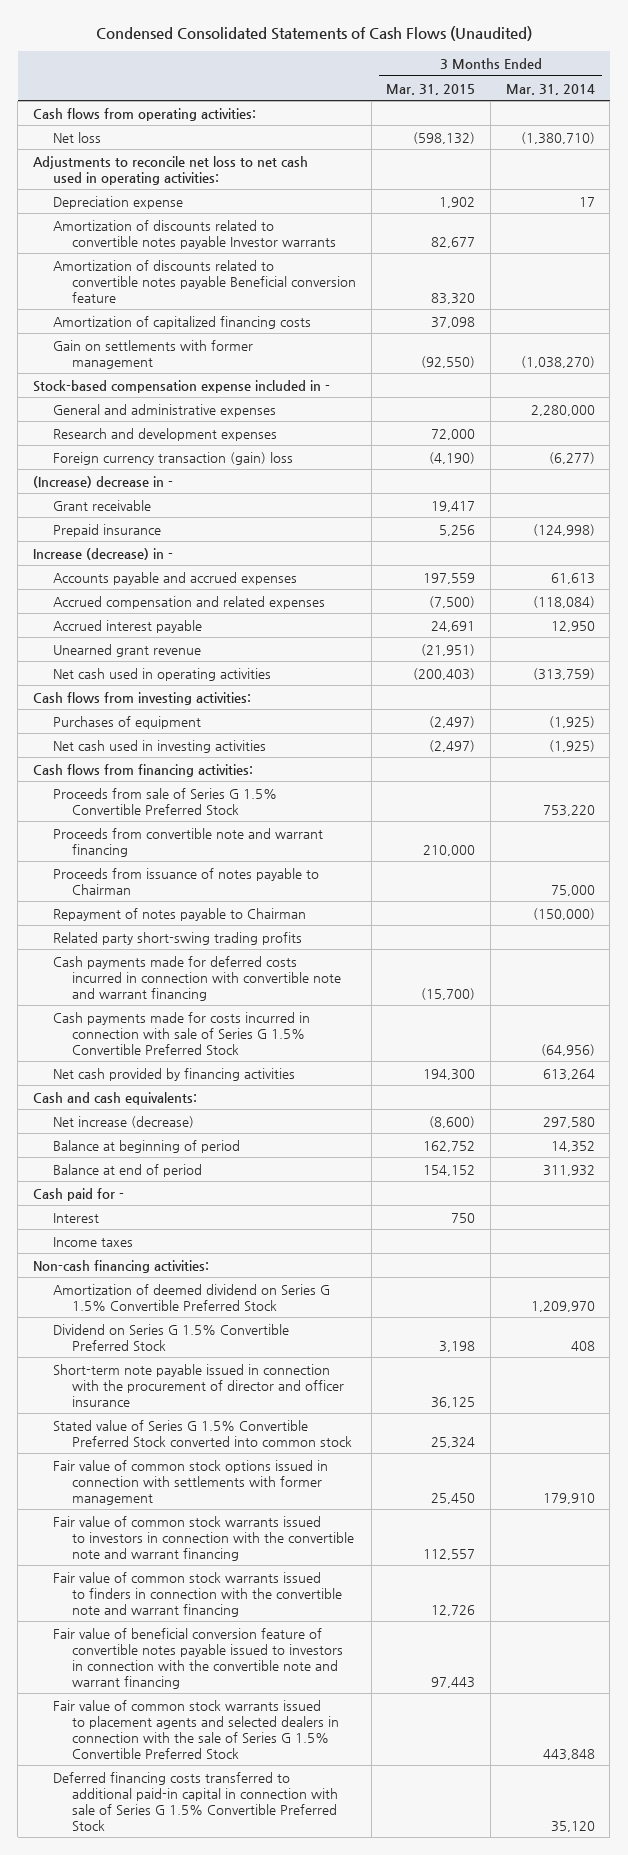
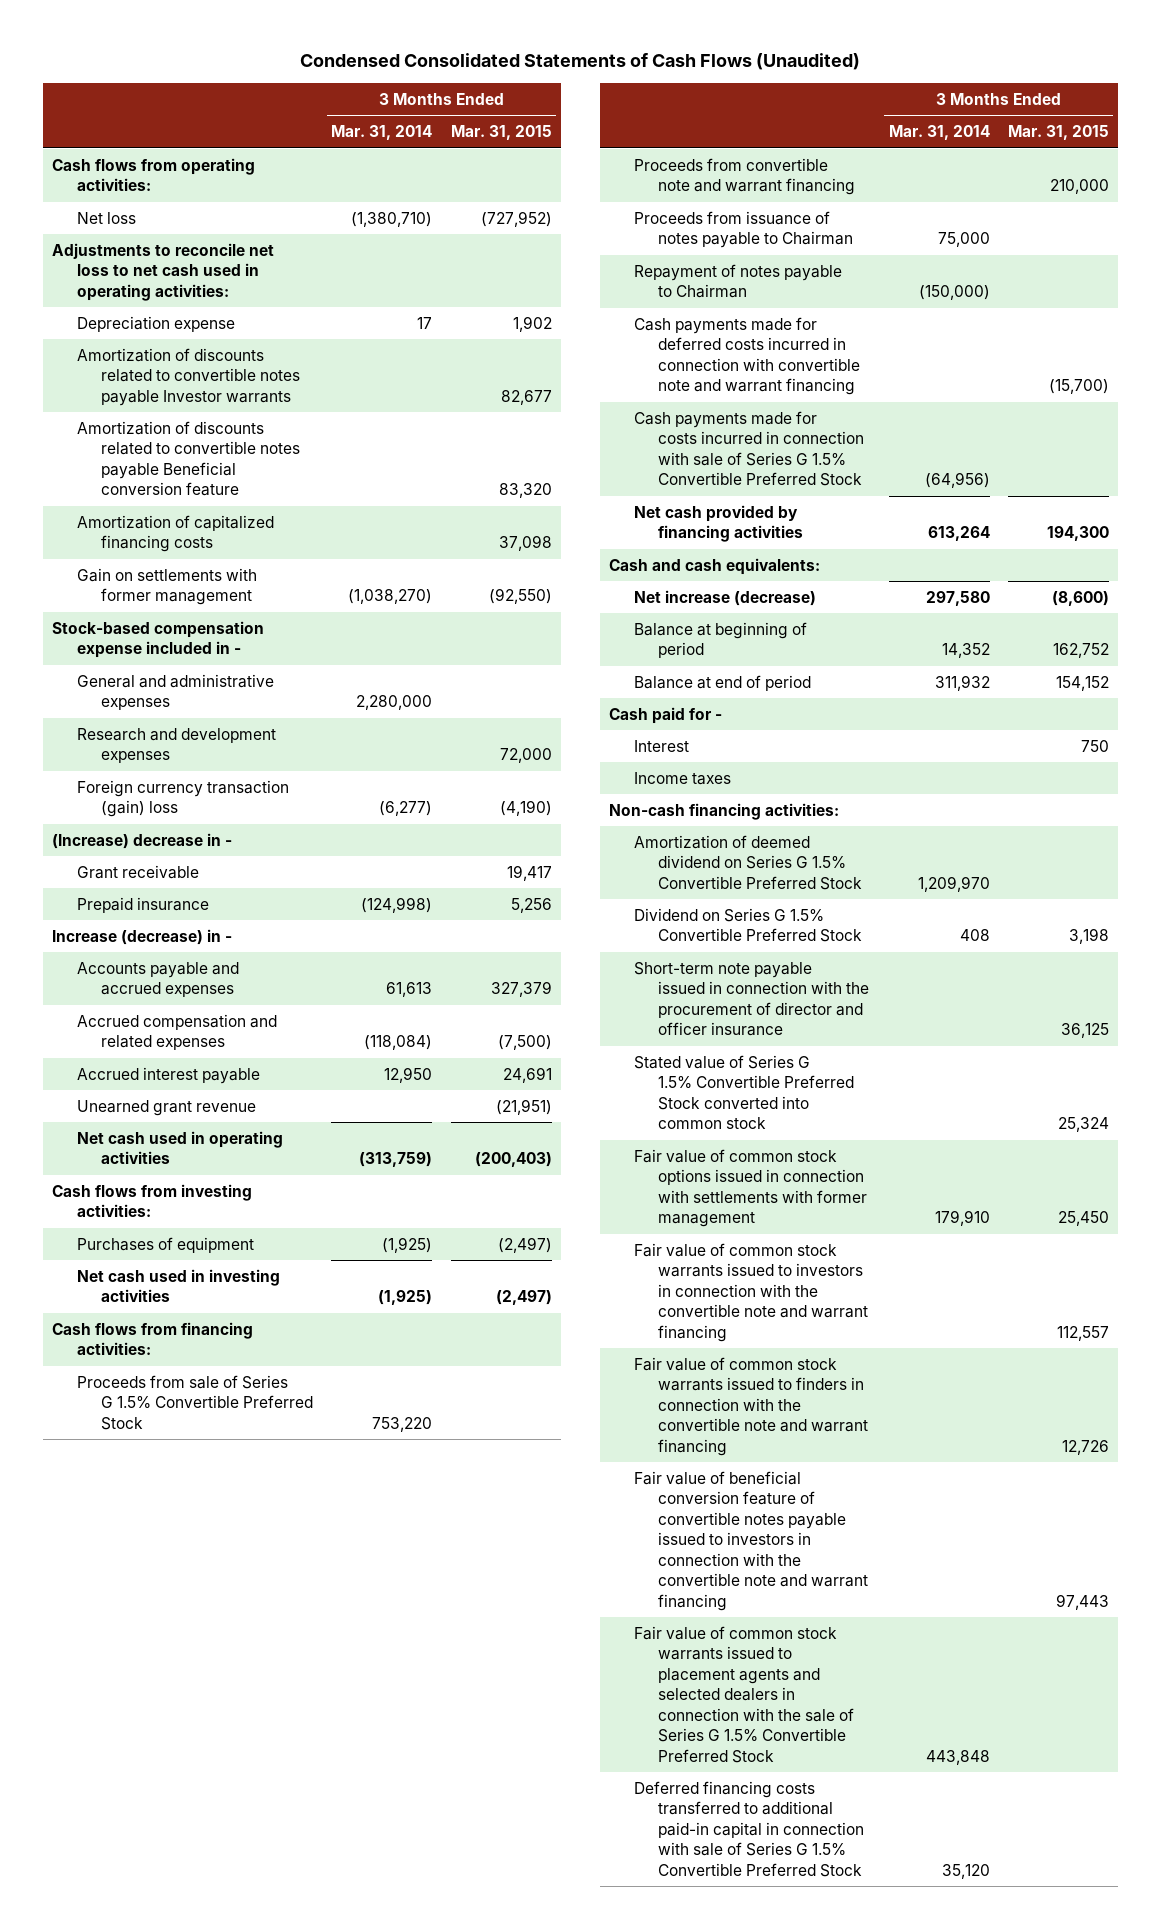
[413,131,476,144] (598,132) -> [480,210,552,227] (727,952)
[423,572,476,584] 197,559 -> [490,981,552,998] 327,379
[52,931,302,945] Related party short-swing trading profits -> none

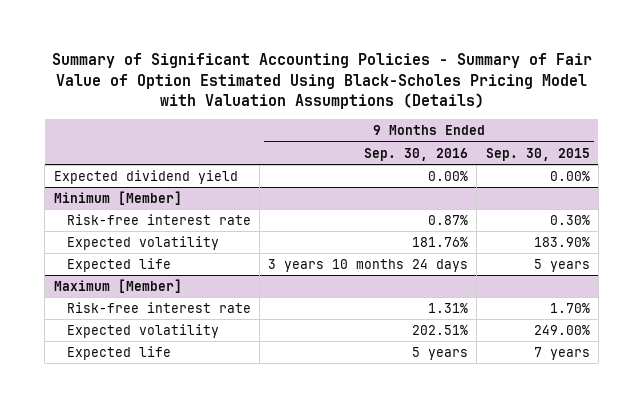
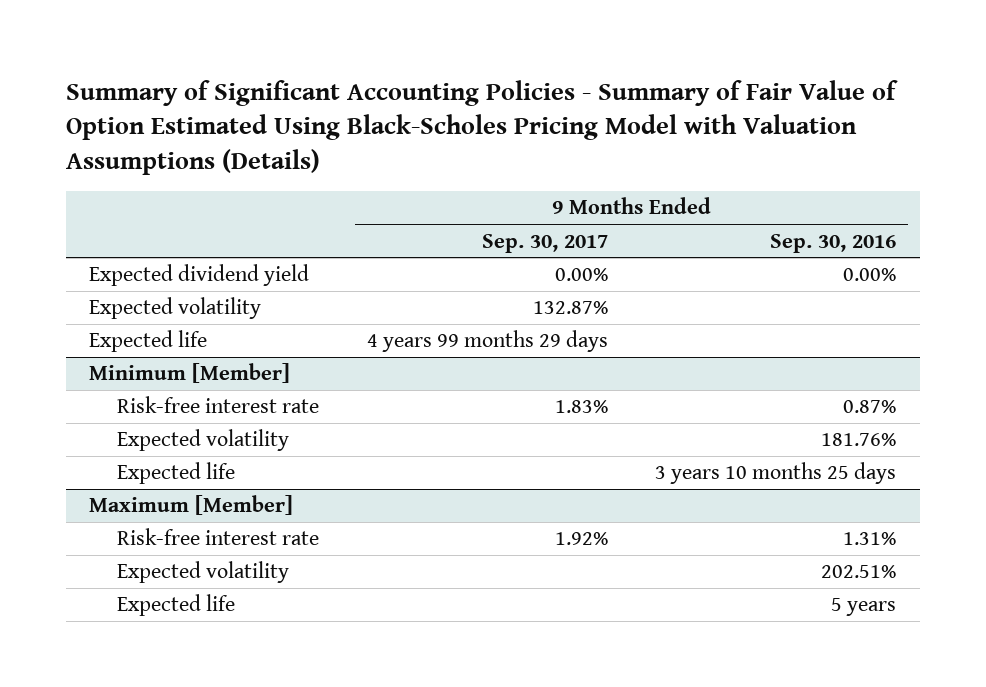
[485,147,590,161] Sep. 30, 2015 -> none
none -> [481,233,608,253] Sep. 30, 2017
none -> [89,297,262,320] Expected volatility
none -> [89,330,208,353] Expected life
[268,259,469,273] 3 years 10 months 24 days -> [655,462,897,485] 3 years 10 months 25 days

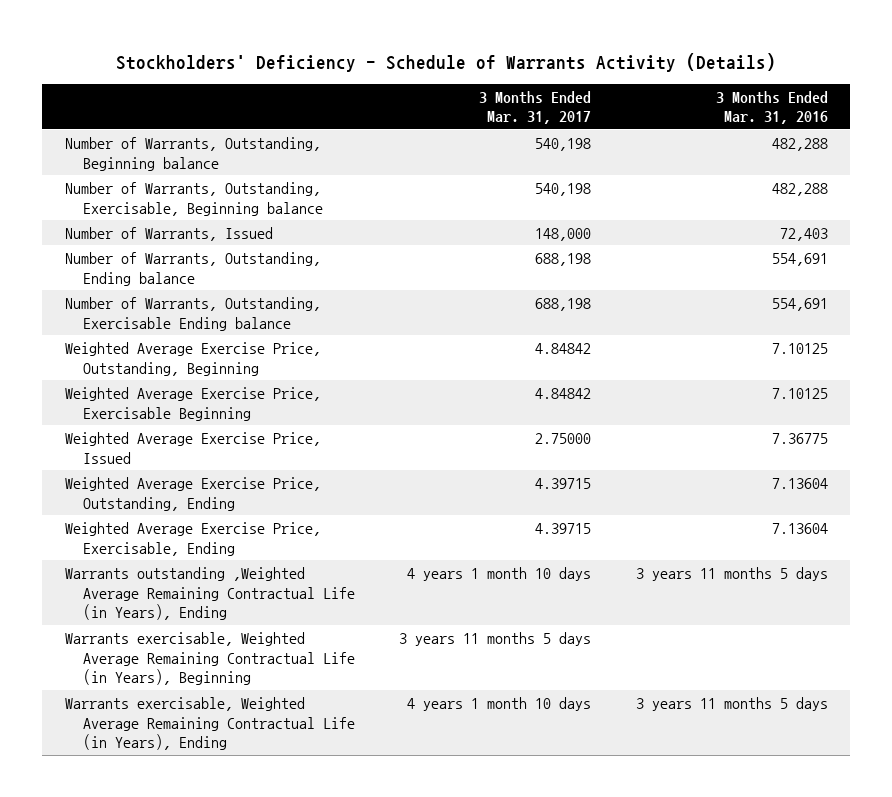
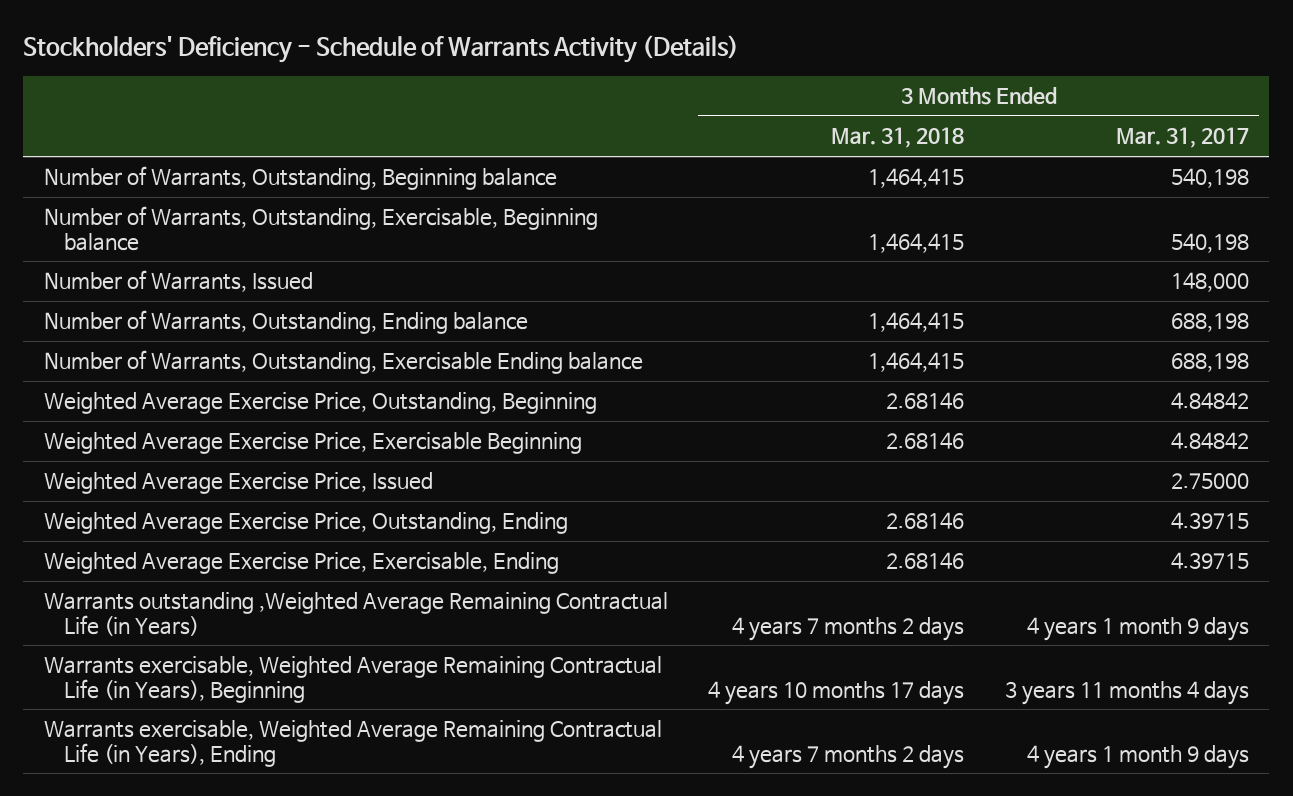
[715,90,828,125] 3 Months Ended Mar. 31, 2016 -> none
none -> [831,127,965,149] Mar. 31, 2018
[64,566,355,621] Warrants outstanding ,Weighted Average Remaining Contractual Life (in Years), Ending -> [43,592,668,636] Warrants outstanding ,Weighted Average Remaining Contractual Life (in Years)
[407,566,592,581] 4 years 1 month 10 days -> [1026,616,1249,641] 4 years 1 month 9 days
[399,631,592,646] 3 years 11 months 5 days -> [1004,680,1249,705] 3 years 11 months 4 days
[407,696,592,711] 4 years 1 month 10 days -> [1026,744,1249,769] 4 years 1 month 9 days

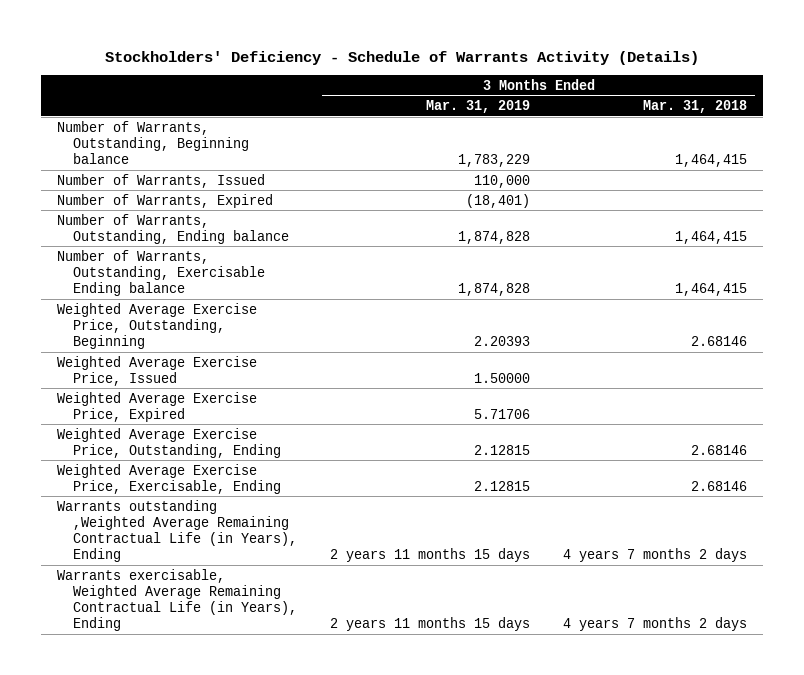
[1115,127,1249,149] Mar. 31, 2017 -> none
none -> [426,100,531,114] Mar. 31, 2019
[43,206,598,251] Number of Warrants, Outstanding, Exercisable, Beginning balance -> none
none -> [57,193,274,208] Number of Warrants, Expired
[43,432,582,455] Weighted Average Exercise Price, Exercisable Beginning -> none
none -> [57,391,258,422] Weighted Average Exercise Price, Expired
[43,656,662,703] Warrants exercisable, Weighted Average Remaining Contractual Life (in Years), Beginning -> none
[43,592,668,636] Warrants outstanding ,Weighted Average Remaining Contractual Life (in Years) -> [57,499,298,562] Warrants outstanding ,Weighted Average Remaining Contractual Life (in Years), Ending

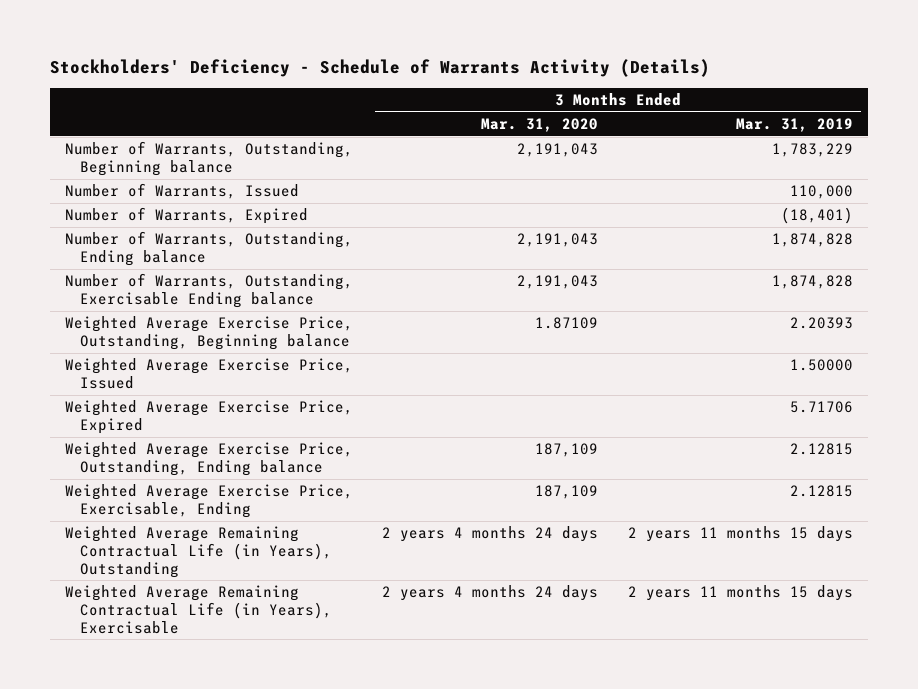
[642,100,747,114] Mar. 31, 2018 -> none
none -> [481,117,599,132] Mar. 31, 2020
[57,302,258,349] Weighted Average Exercise Price, Outstanding, Beginning -> [64,316,353,350] Weighted Average Exercise Price, Outstanding, Beginning balance
[57,427,282,458] Weighted Average Exercise Price, Outstanding, Ending -> [64,442,353,476] Weighted Average Exercise Price, Outstanding, Ending balance
[57,499,298,562] Warrants outstanding ,Weighted Average Remaining Contractual Life (in Years), Ending -> [64,526,333,578] Weighted Average Remaining Contractual Life (in Years), Outstanding
[57,568,298,631] Warrants exercisable, Weighted Average Remaining Contractual Life (in Years), Ending -> [64,585,333,634] Weighted Average Remaining Contractual Life (in Years), Exercisable

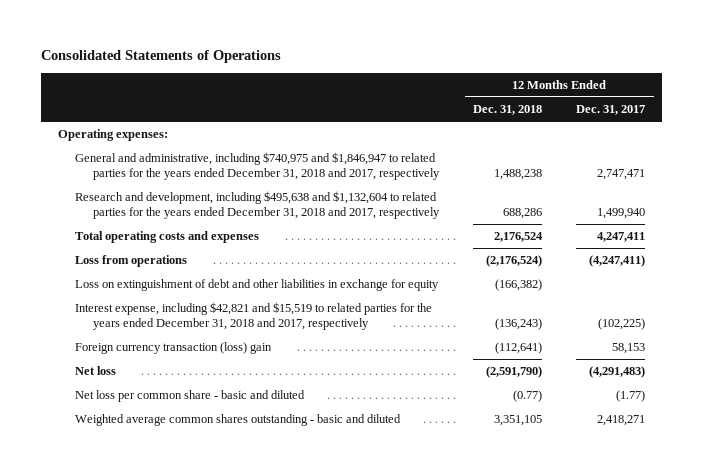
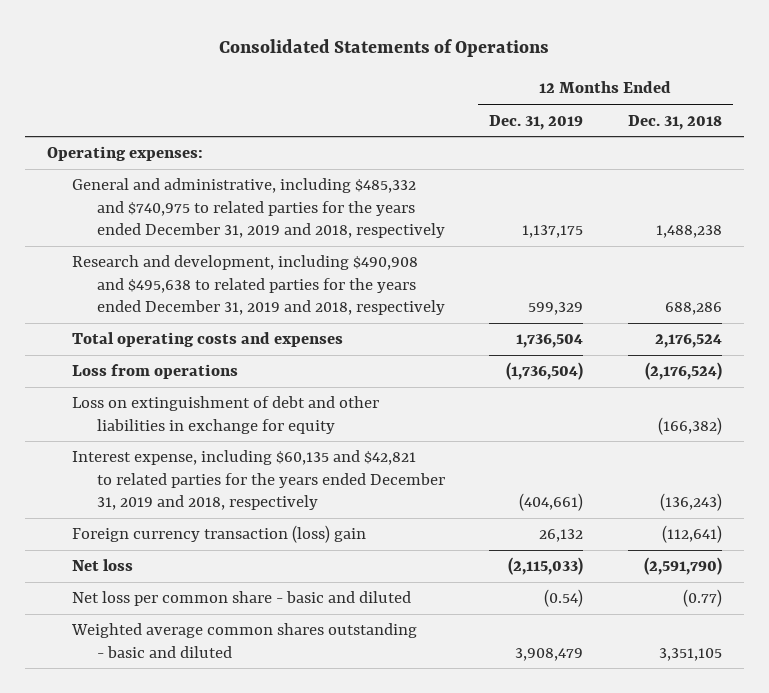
[576,105,646,116] Dec. 31, 2017 -> none
none -> [489,114,584,130] Dec. 31, 2019
[75,152,440,181] General and administrative, including $740,975 and $1,846,947 to related parties for the years ended December 31, 2018 and 2017, respectively -> [71,178,445,238] General and administrative, including $485,332 and $740,975 to related parties for the years ended December 31, 2019 and 2018, respectively
[75,191,440,220] Research and development, including $495,638 and $1,132,604 to related parties for the years ended December 31, 2018 and 2017, respectively -> [71,255,445,315] Research and development, including $490,908 and $495,638 to related parties for the years ended December 31, 2019 and 2018, respectively
[75,302,433,331] Interest expense, including $42,821 and $15,519 to related parties for the years ended December 31, 2018 and 2017, respectively -> [71,450,445,510] Interest expense, including $60,135 and $42,821 to related parties for the years ended December 31, 2019 and 2018, respectively

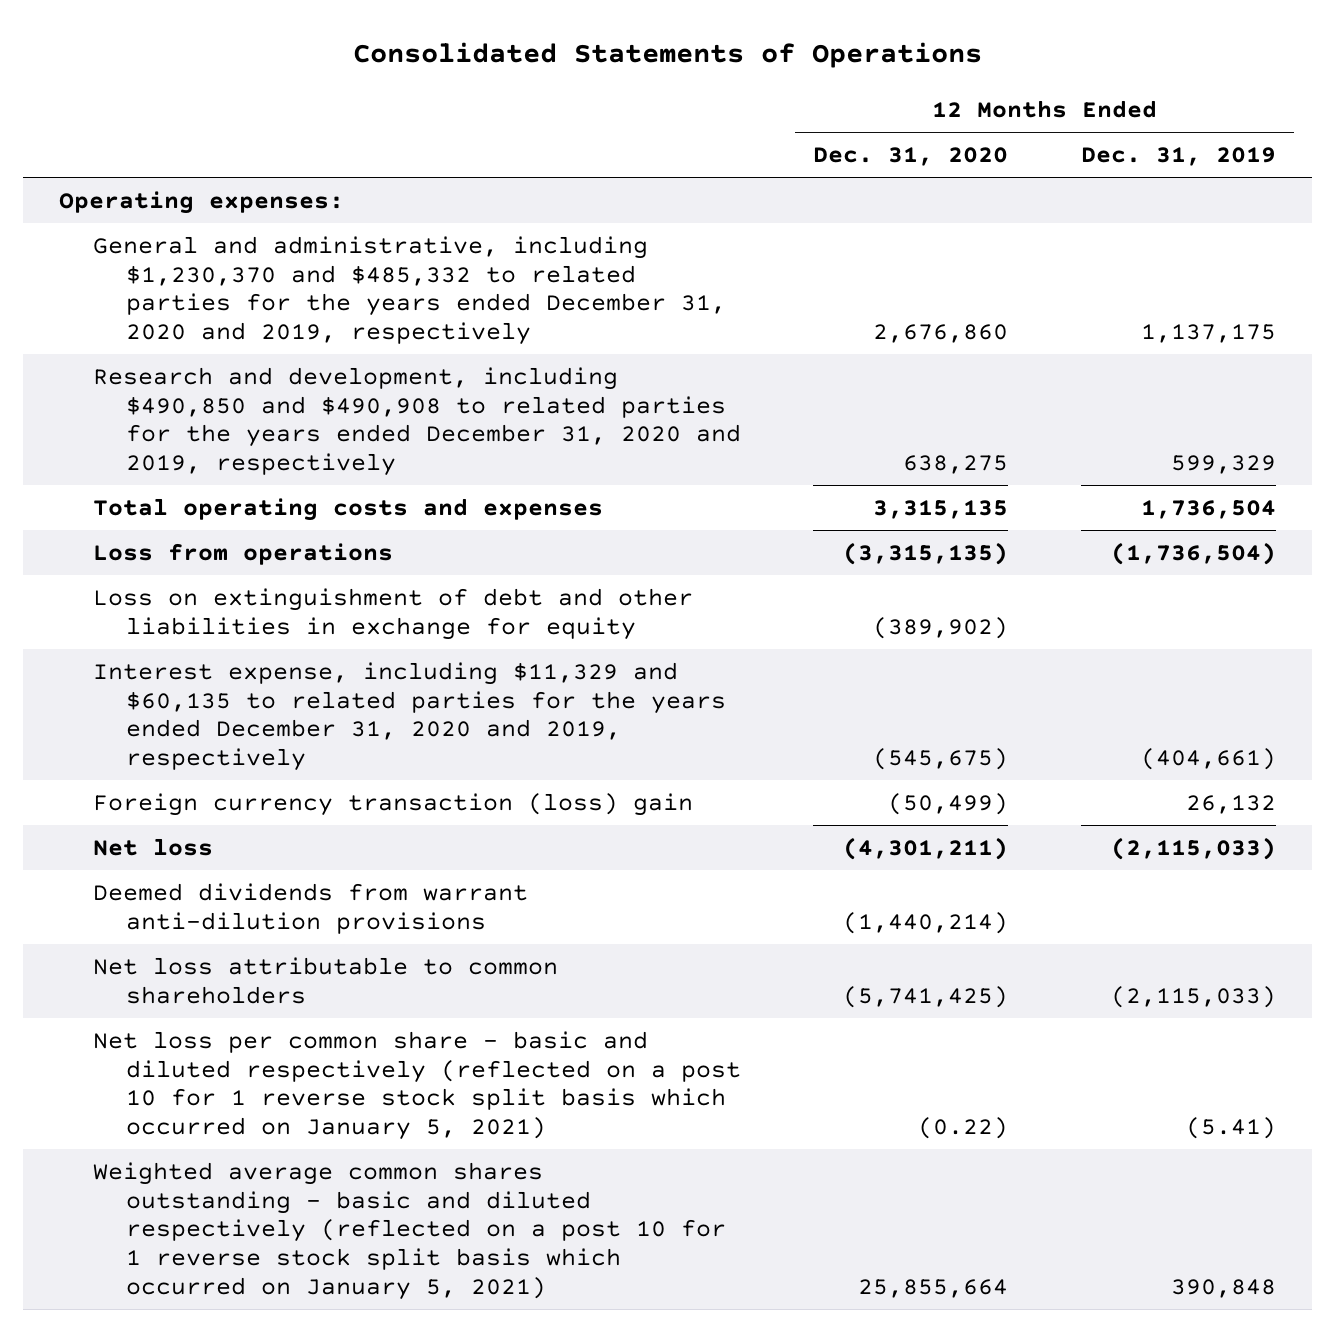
[627,114,722,130] Dec. 31, 2018 -> none
none -> [813,146,1009,166] Dec. 31, 2020
[71,178,445,238] General and administrative, including $485,332 and $740,975 to related parties for the years ended December 31, 2019 and 2018, respectively -> [92,235,727,346] General and administrative, including $1,230,370 and $485,332 to related parties for the years ended December 31, 2020 and 2019, respectively
[71,255,445,315] Research and development, including $490,908 and $495,638 to related parties for the years ended December 31, 2019 and 2018, respectively -> [92,366,742,477] Research and development, including $490,850 and $490,908 to related parties for the years ended December 31, 2020 and 2019, respectively
[71,450,445,510] Interest expense, including $60,135 and $42,821 to related parties for the years ended December 31, 2019 and 2018, respectively -> [92,661,727,772] Interest expense, including $11,329 and $60,135 to related parties for the years ended December 31, 2020 and 2019, respectively
none -> [92,882,528,934] Deemed dividends from warrant anti-dilution provisions
none -> [92,956,558,1004] Net loss attributable to common shareholders
[71,591,411,607] Net loss per common share - basic and diluted -> [92,1030,742,1141] Net loss per common share - basic and diluted respectively (reflected on a post 10 for 1 reverse stock split basis which occurred on January 5, 2021)
[544,589,584,608] (0.54) -> [1185,1117,1276,1140] (5.41)
[70,623,417,658] Weighted average common shares outstanding - basic and diluted -> [92,1161,727,1301] Weighted average common shares outstanding - basic and diluted respectively (reflected on a post 10 for 1 reverse stock split basis which occurred on January 5, 2021)
[515,647,584,661] 3,908,479 -> [1170,1279,1276,1299] 390,848

